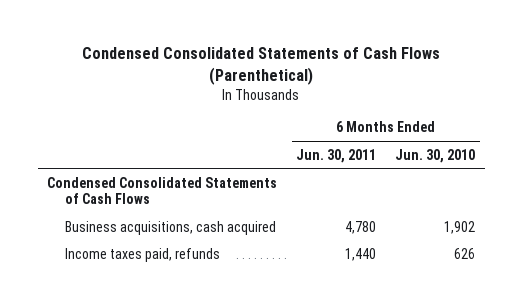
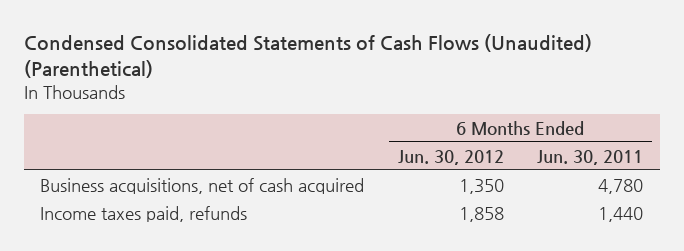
[82,47,441,85] Condensed Consolidated Statements of Cash Flows (Parenthetical) -> [23,34,592,79] Condensed Consolidated Statements of Cash Flows (Unaudited) (Parenthetical)
[395,148,476,163] Jun. 30, 2010 -> none
none -> [397,149,504,165] Jun. 30, 2012
[47,176,278,205] Condensed Consolidated Statements of Cash Flows -> none
[65,220,277,235] Business acquisitions, cash acquired -> [40,177,365,194] Business acquisitions, net of cash acquired

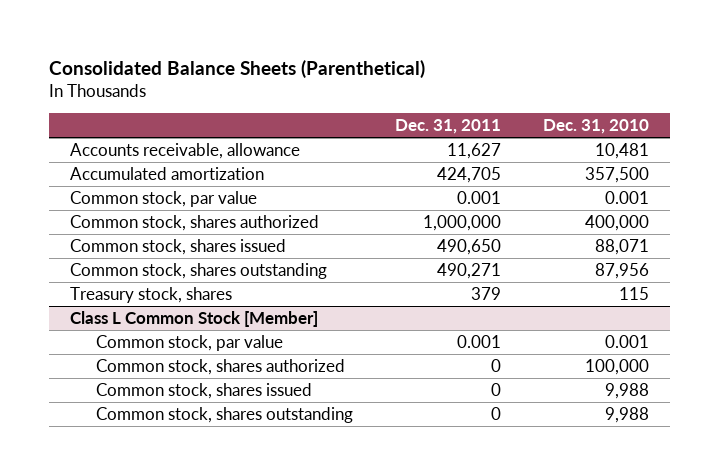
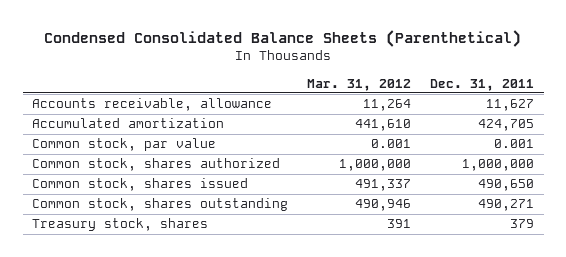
[49,59,426,78] Consolidated Balance Sheets (Parenthetical) -> [44,29,522,47] Condensed Consolidated Balance Sheets (Parenthetical)
[543,119,650,135] Dec. 31, 2010 -> none
none -> [307,78,412,91] Mar. 31, 2012
[70,310,319,327] Class L Common Stock [Member] -> none
[96,334,284,351] Common stock, par value -> none
[96,358,346,375] Common stock, shares authorized -> none
[96,382,313,399] Common stock, shares issued -> none
[96,406,354,423] Common stock, shares outstanding -> none

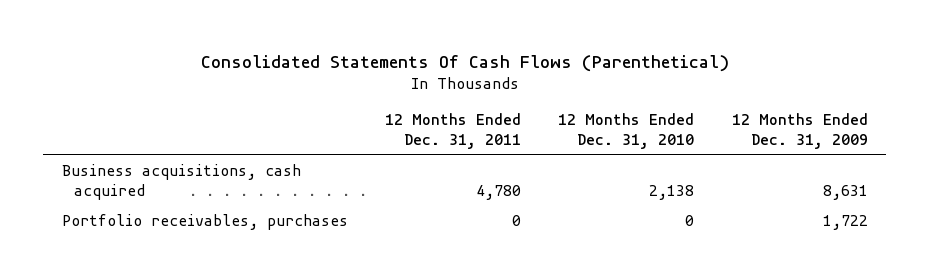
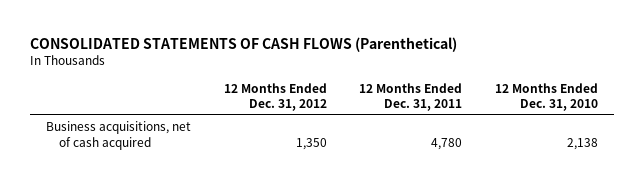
[200,54,729,72] Consolidated Statements Of Cash Flows (Parenthetical) -> [30,37,458,53] CONSOLIDATED STATEMENTS OF CASH FLOWS (Parenthetical)
[731,113,868,150] 12 Months Ended Dec. 31, 2009 -> none
none -> [223,82,327,112] 12 Months Ended Dec. 31, 2012
[61,214,348,231] Portfolio receivables, purchases -> none
[61,164,301,201] Business acquisitions, cash acquired -> [46,121,192,150] Business acquisitions, net of cash acquired

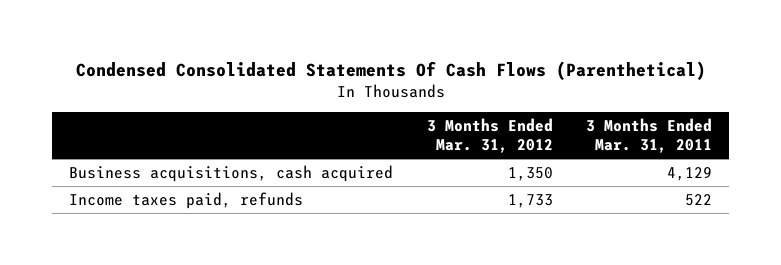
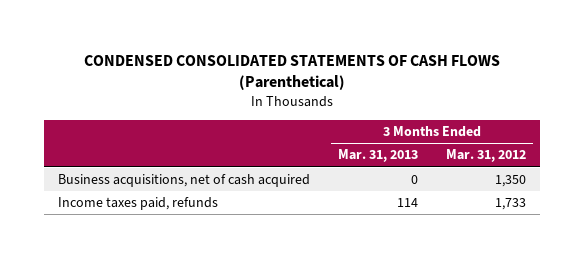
[75,60,706,80] Condensed Consolidated Statements Of Cash Flows (Parenthetical) -> [83,54,500,91] CONDENSED CONSOLIDATED STATEMENTS OF CASH FLOWS (Parenthetical)
[586,117,713,153] 3 Months Ended Mar. 31, 2011 -> none
none -> [337,149,418,163] Mar. 31, 2013
[69,165,394,183] Business acquisitions, cash acquired -> [57,174,310,188] Business acquisitions, net of cash acquired

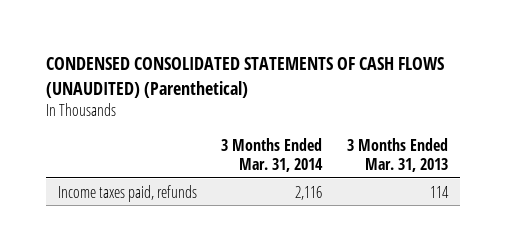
[83,54,500,91] CONDENSED CONSOLIDATED STATEMENTS OF CASH FLOWS (Parenthetical) -> [45,57,444,98] CONDENSED CONSOLIDATED STATEMENTS OF CASH FLOWS (UNAUDITED) (Parenthetical)
[445,149,526,163] Mar. 31, 2012 -> none
none -> [221,137,324,172] 3 Months Ended Mar. 31, 2014
[57,174,310,188] Business acquisitions, net of cash acquired -> none

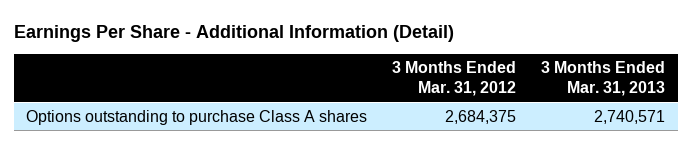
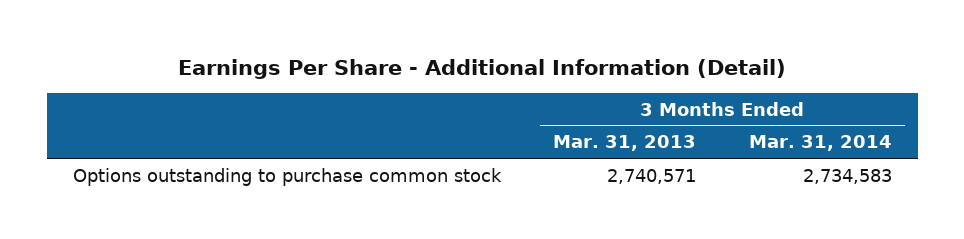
[392,61,517,97] 3 Months Ended Mar. 31, 2012 -> none
none -> [748,135,892,152] Mar. 31, 2014
[26,110,368,126] Options outstanding to purchase Class A shares -> [72,167,502,186] Options outstanding to purchase common stock

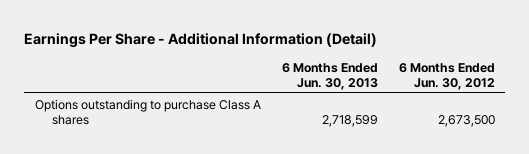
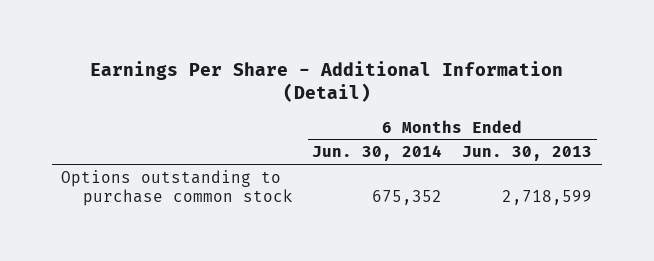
[398,62,495,90] 6 Months Ended Jun. 30, 2012 -> none
none -> [312,145,443,162] Jun. 30, 2014
[34,99,261,126] Options outstanding to purchase Class A shares -> [61,169,293,207] Options outstanding to purchase common stock

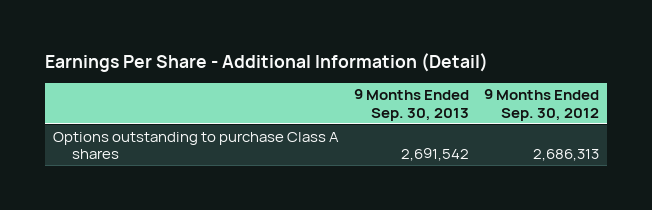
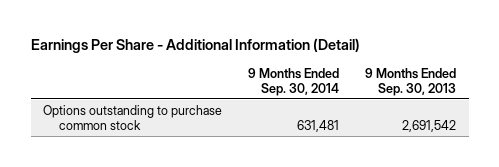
[484,89,600,121] 9 Months Ended Sep. 30, 2012 -> none
none -> [248,67,340,96] 9 Months Ended Sep. 30, 2014
[52,131,339,160] Options outstanding to purchase Class A shares -> [43,105,223,130] Options outstanding to purchase common stock

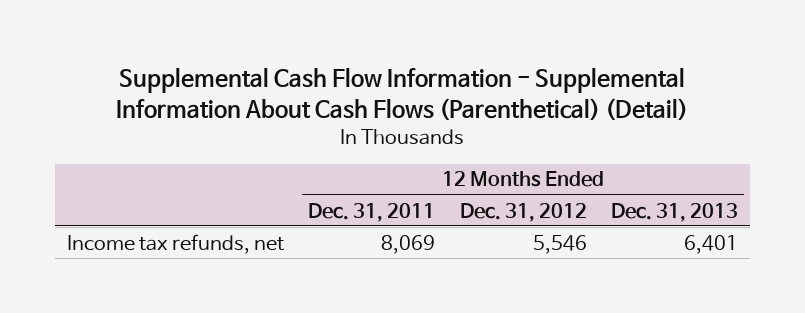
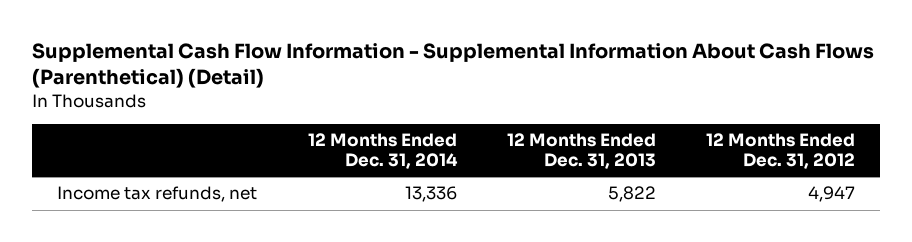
[308,202,436,222] Dec. 31, 2011 -> none
none -> [307,133,458,170] 12 Months Ended Dec. 31, 2014
[532,234,587,254] 5,546 -> [807,186,855,203] 4,947
[683,234,738,254] 6,401 -> [607,186,656,203] 5,822

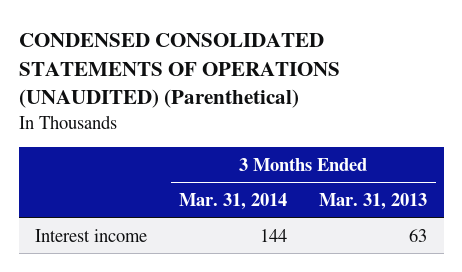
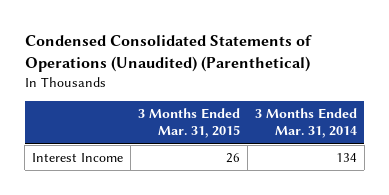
[18,33,340,109] CONDENSED CONSOLIDATED STATEMENTS OF OPERATIONS (UNAUDITED) (Parenthetical) -> [24,35,312,73] Condensed Consolidated Statements of Operations (Unaudited) (Parenthetical)
[319,192,428,210] Mar. 31, 2013 -> none
none -> [138,108,241,139] 3 Months Ended Mar. 31, 2015
[34,228,147,242] Interest income -> [32,153,124,163] Interest Income
[260,228,288,242] 144 -> [335,153,357,163] 134

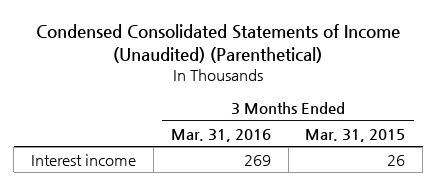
[24,35,312,73] Condensed Consolidated Statements of Operations (Unaudited) (Parenthetical) -> [36,23,401,64] Condensed Consolidated Statements of Income (Unaudited) (Parenthetical)
[254,108,357,139] 3 Months Ended Mar. 31, 2014 -> none
none -> [170,128,271,142] Mar. 31, 2016
[32,153,124,163] Interest Income -> [31,153,137,166] Interest income

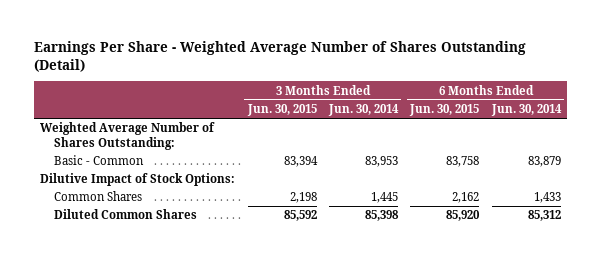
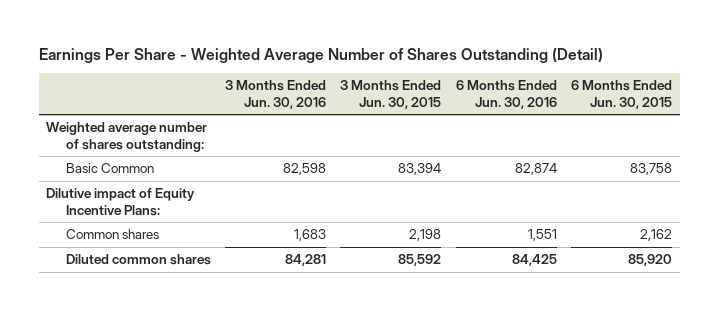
[327,103,399,116] Jun. 30, 2014 -> none
[490,103,562,116] Jun. 30, 2014 -> none
none -> [225,80,327,109] 3 Months Ended Jun. 30, 2016
none -> [455,80,557,109] 6 Months Ended Jun. 30, 2016
[40,122,216,150] Weighted Average Number of Shares Outstanding: -> [45,122,207,152] Weighted average number of shares outstanding:
[54,155,145,166] Basic - Common -> [65,163,154,174] Basic Common
[40,173,236,187] Dilutive Impact of Stock Options: -> [45,188,195,216] Dilutive impact of Equity Incentive Plans:
[54,191,143,202] Common Shares -> [65,229,159,240] Common shares
[54,209,198,220] Diluted Common Shares -> [65,254,211,266] Diluted common shares

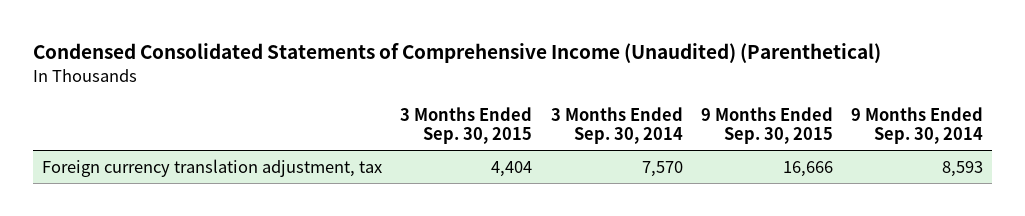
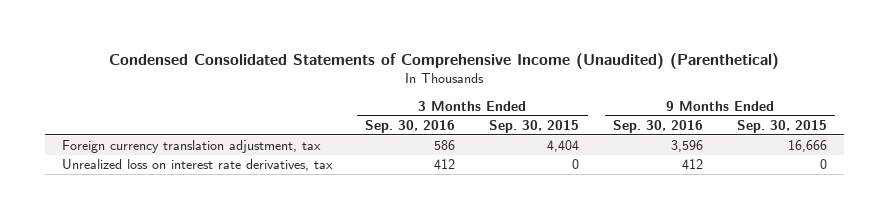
[550,106,683,145] 3 Months Ended Sep. 30, 2014 -> none
[850,106,983,145] 9 Months Ended Sep. 30, 2014 -> none
none -> [365,120,456,134] Sep. 30, 2016
none -> [613,120,704,134] Sep. 30, 2016
none -> [61,159,333,172] Unrealized loss on interest rate derivatives, tax

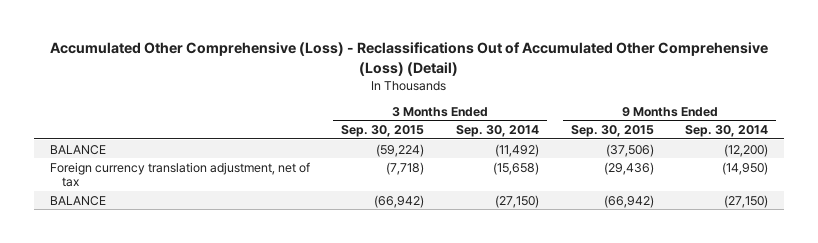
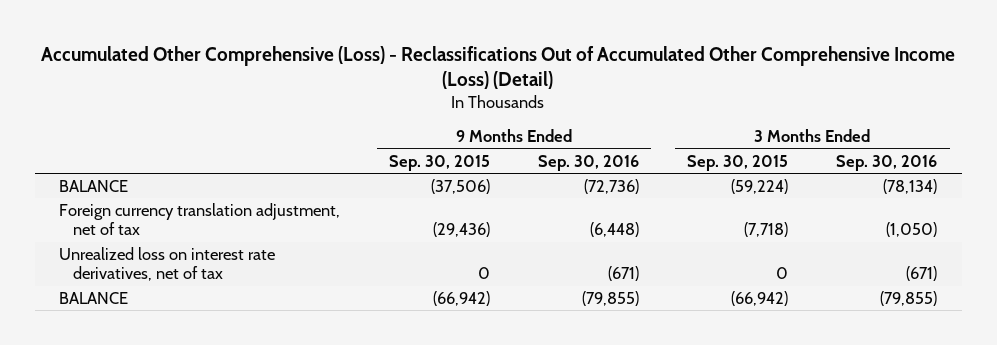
[50,42,769,76] Accumulated Other Comprehensive (Loss) - Reclassifications Out of Accumulated Other Comprehensive (Loss) (Detail) -> [41,45,956,89] Accumulated Other Comprehensive (Loss) - Reclassifications Out of Accumulated Other Comprehensive Income (Loss) (Detail)
[456,125,540,138] Sep. 30, 2014 -> none
[685,125,769,138] Sep. 30, 2014 -> none
none -> [537,154,639,171] Sep. 30, 2016
none -> [836,154,938,171] Sep. 30, 2016
none -> [59,246,276,282] Unrealized loss on interest rate derivatives, net of tax

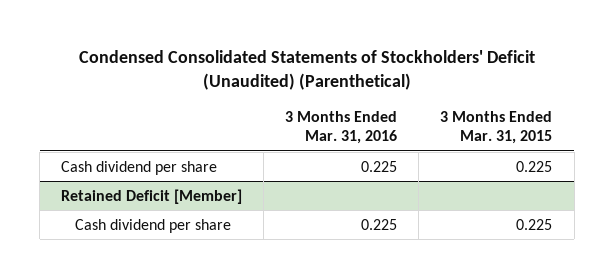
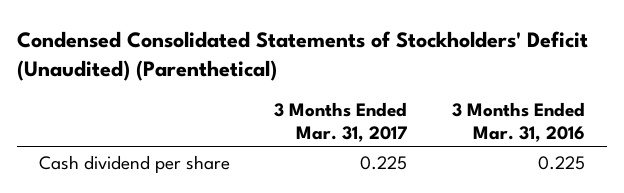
[440,111,553,144] 3 Months Ended Mar. 31, 2015 -> none
none -> [274,101,408,142] 3 Months Ended Mar. 31, 2017
[61,188,243,204] Retained Deficit [Member] -> none
[75,218,232,233] Cash dividend per share -> none

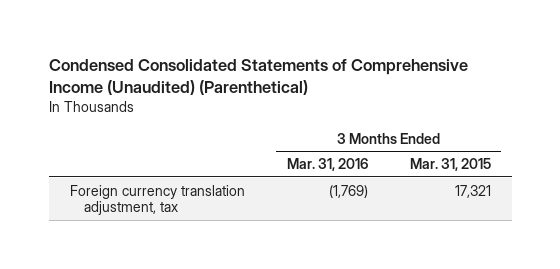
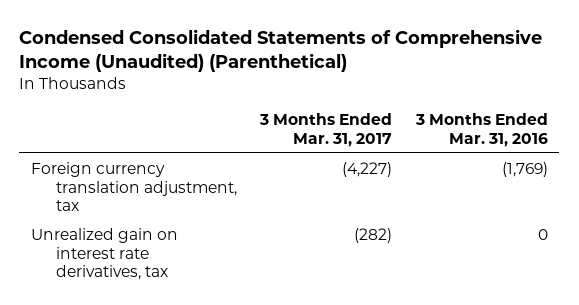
[409,158,491,172] Mar. 31, 2015 -> none
none -> [259,113,393,147] 3 Months Ended Mar. 31, 2017
none -> [30,228,178,281] Unrealized gain on interest rate derivatives, tax

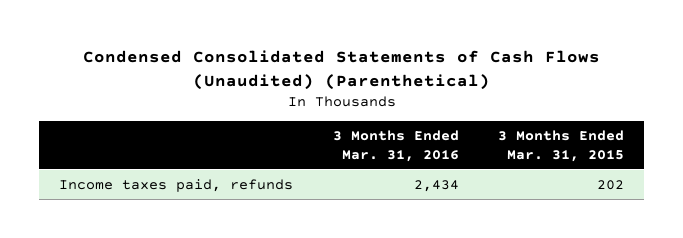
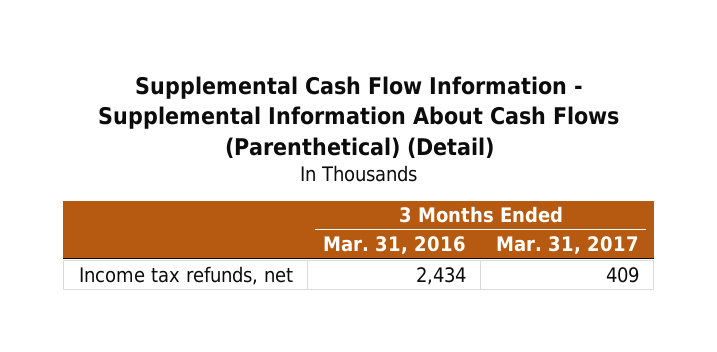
[82,50,600,90] Condensed Consolidated Statements of Cash Flows (Unaudited) (Parenthetical) -> [97,75,619,159] Supplemental Cash Flow Information - Supplemental Information About Cash Flows (Parenthetical) (Detail)
[498,130,625,162] 3 Months Ended Mar. 31, 2015 -> none
none -> [495,236,639,255] Mar. 31, 2017
[58,178,293,192] Income taxes paid, refunds -> [78,265,293,285] Income tax refunds, net

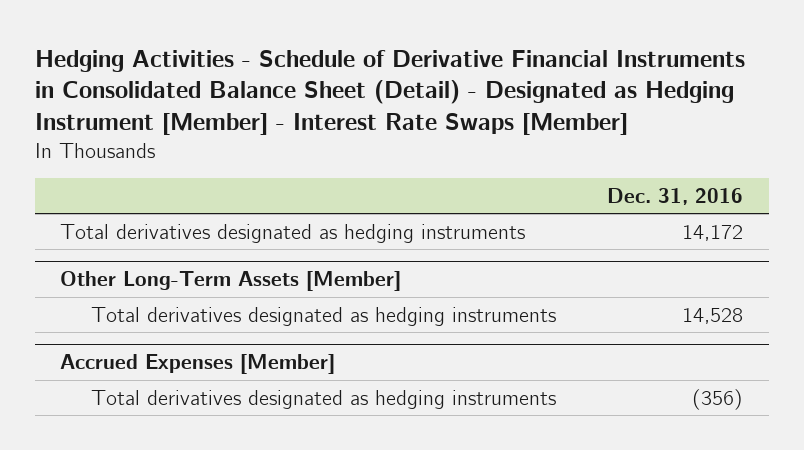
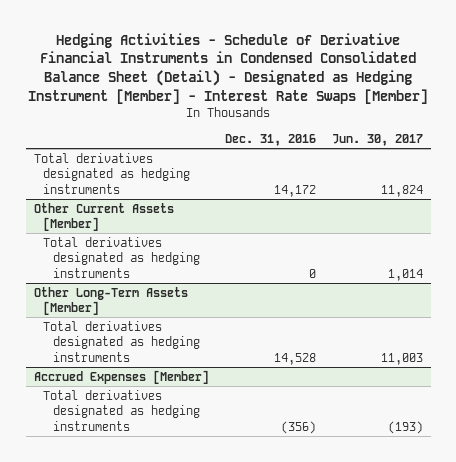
[34,49,745,136] Hedging Activities - Schedule of Derivative Financial Instruments in Consolidated Balance Sheet (Detail) - Designated as Hedging Instrument [Member] - Interest Rate Swaps [Member] -> [28,32,429,104] Hedging Activities - Schedule of Derivative Financial Instruments in Condensed Consolidated Balance Sheet (Detail) - Designated as Hedging Instrument [Member] - Interest Rate Swaps [Member]
none -> [331,133,423,146] Jun. 30, 2017
none -> [33,202,174,232] Other Current Assets [Member]
none -> [43,236,200,278] Total derivatives designated as hedging instruments

